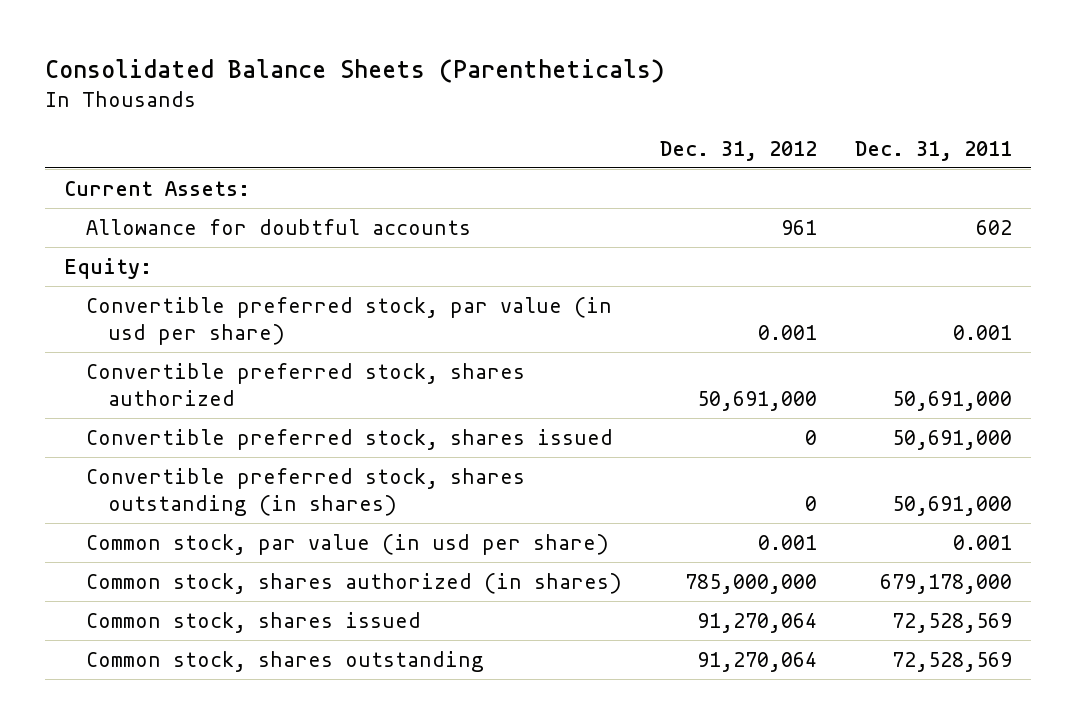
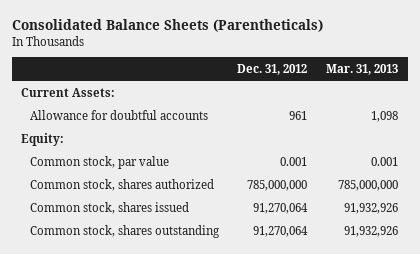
[855,140,1013,161] Dec. 31, 2011 -> none
none -> [326,63,399,75] Mar. 31, 2013
[86,296,613,346] Convertible preferred stock, par value (in usd per share) -> none
[86,362,526,407] Convertible preferred stock, shares authorized -> none
[86,428,614,450] Convertible preferred stock, shares issued -> none
[86,467,526,517] Convertible preferred stock, shares outstanding (in shares) -> none
[86,533,610,555] Common stock, par value (in usd per share) -> [29,155,169,169] Common stock, par value
[86,572,623,594] Common stock, shares authorized (in shares) -> [29,178,214,191] Common stock, shares authorized

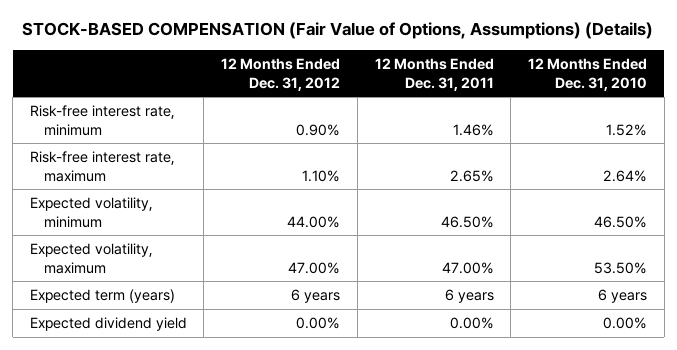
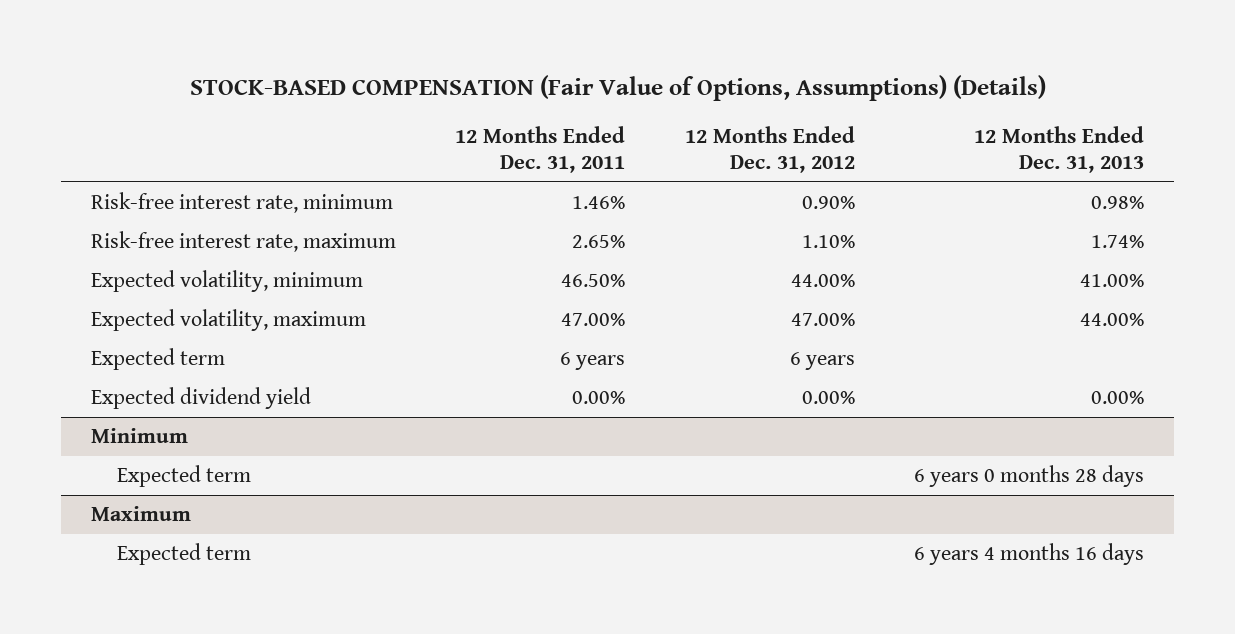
[527,58,647,91] 12 Months Ended Dec. 31, 2010 -> none
none -> [974,125,1145,173] 12 Months Ended Dec. 31, 2013
[29,288,175,303] Expected term (years) -> [90,348,225,371] Expected term
none -> [90,428,188,444] Minimum
none -> [117,465,252,488] Expected term
none -> [90,506,191,522] Maximum
none -> [117,543,252,566] Expected term

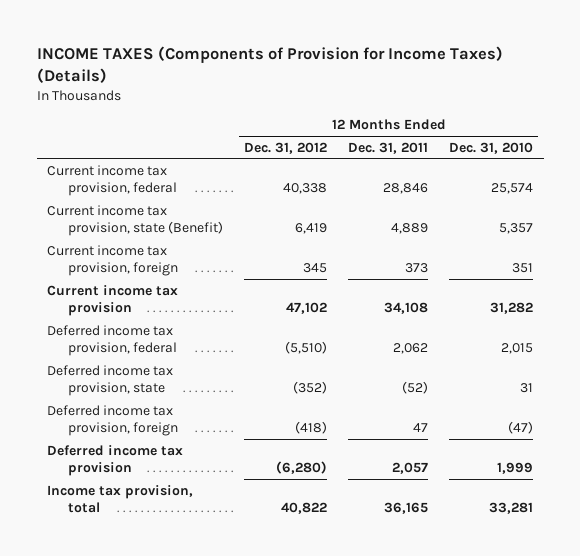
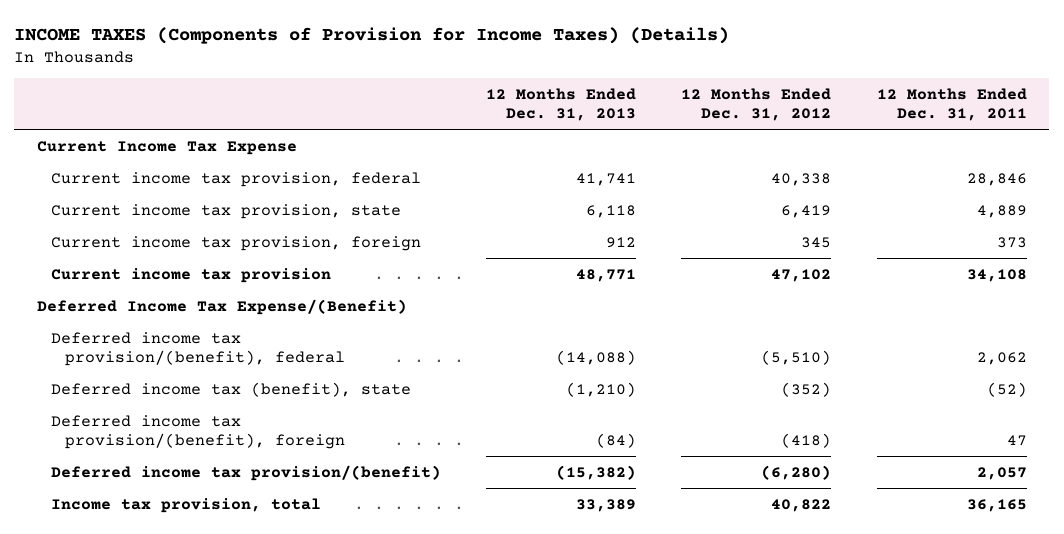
[449,141,534,154] Dec. 31, 2010 -> none
none -> [486,87,637,121] 12 Months Ended Dec. 31, 2013
none -> [36,140,297,155] Current Income Tax Expense
[47,204,224,237] Current income tax provision, state (Benefit) -> [50,203,401,219] Current income tax provision, state
none -> [36,298,407,315] Deferred Income Tax Expense/(Benefit)
[47,324,178,357] Deferred income tax provision, federal -> [50,331,345,366] Deferred income tax provision/(benefit), federal
[47,364,174,397] Deferred income tax provision, state -> [50,381,411,397] Deferred income tax (benefit), state
[47,404,179,437] Deferred income tax provision, foreign -> [50,414,345,449] Deferred income tax provision/(benefit), foreign
[47,444,184,477] Deferred income tax provision -> [50,464,441,481] Deferred income tax provision/(benefit)

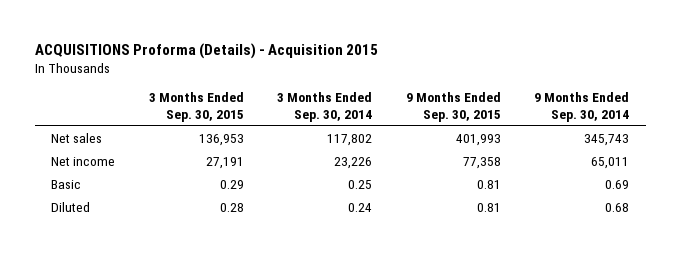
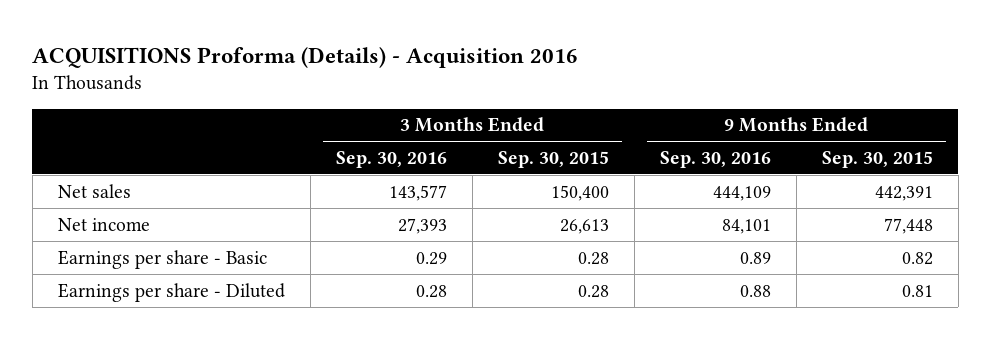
[34,43,378,60] ACQUISITIONS Proforma (Details) - Acquisition 2015 -> [32,46,579,68] ACQUISITIONS Proforma (Details) - Acquisition 2016
[277,92,373,122] 3 Months Ended Sep. 30, 2014 -> none
[534,92,630,122] 9 Months Ended Sep. 30, 2014 -> none
none -> [335,151,447,169] Sep. 30, 2016
none -> [659,151,771,169] Sep. 30, 2016
[198,134,244,147] 136,953 -> [550,184,609,201] 150,400
[455,134,501,147] 401,993 -> [874,185,933,201] 442,391
[205,157,244,170] 27,191 -> [559,218,609,234] 26,613
[462,157,501,170] 77,358 -> [883,217,933,234] 77,448
[51,180,82,190] Basic -> [57,249,267,269] Earnings per share - Basic
[219,180,244,190] 0.29 -> [577,251,609,265] 0.28
[476,180,501,190] 0.81 -> [901,251,933,265] 0.82
[51,202,91,213] Diluted -> [57,282,285,302] Earnings per share - Diluted

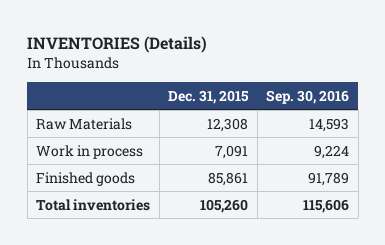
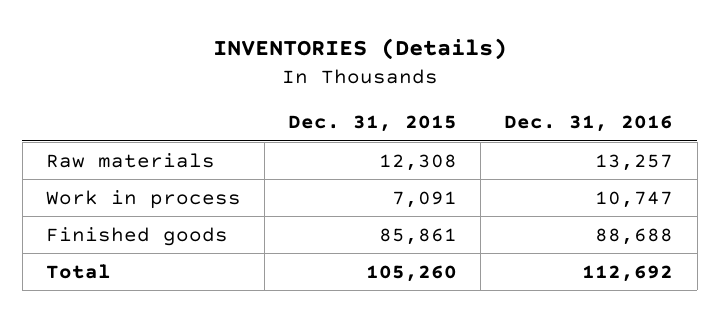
[266,89,350,104] Sep. 30, 2016 -> none
none -> [504,115,674,133] Dec. 31, 2016
[36,117,133,130] Raw Materials -> [46,152,216,168] Raw materials
[36,198,151,211] Total inventories -> [46,263,112,279] Total

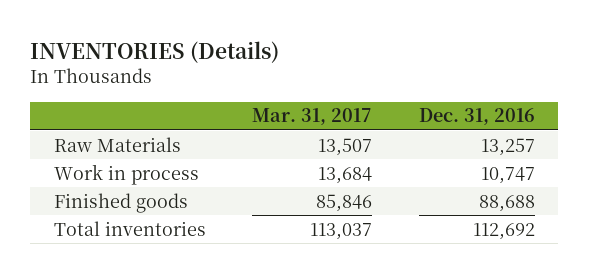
[288,115,458,133] Dec. 31, 2015 -> none
none -> [252,108,373,126] Mar. 31, 2017
[46,152,216,168] Raw materials -> [53,136,181,152] Raw Materials
[46,263,112,279] Total -> [53,220,206,236] Total inventories

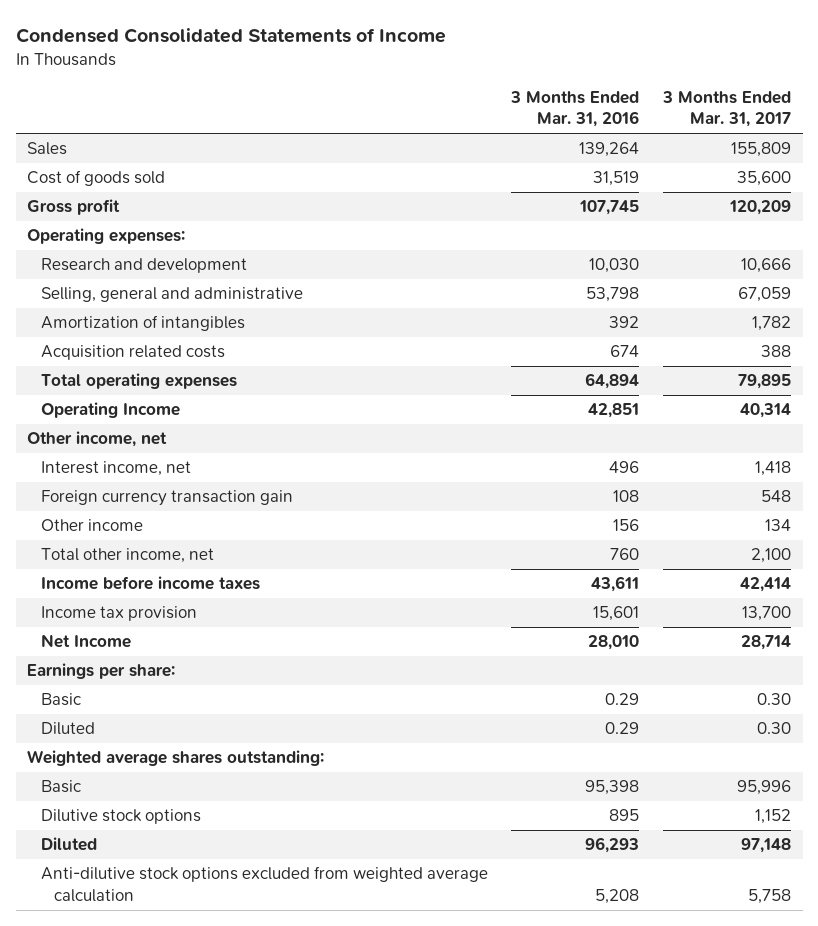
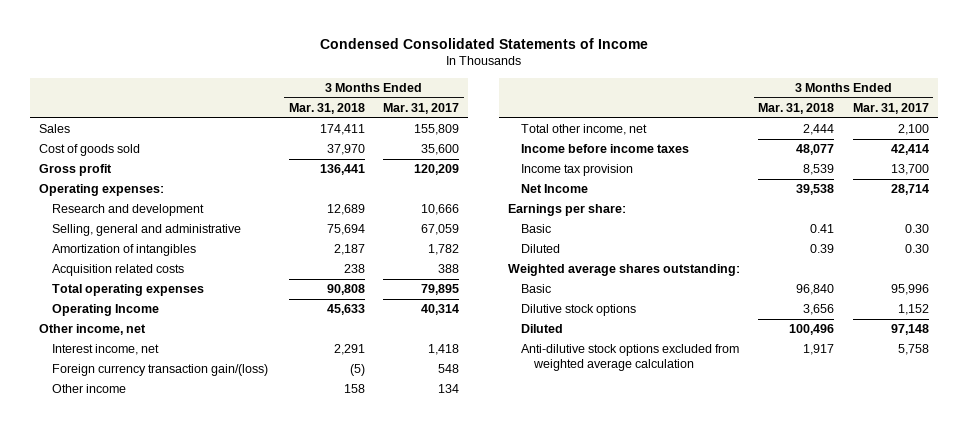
[510,90,640,128] 3 Months Ended Mar. 31, 2016 -> none
none -> [288,103,365,115] Mar. 31, 2018
[40,490,293,507] Foreign currency transaction gain -> [51,364,268,377] Foreign currency transaction gain/(loss)

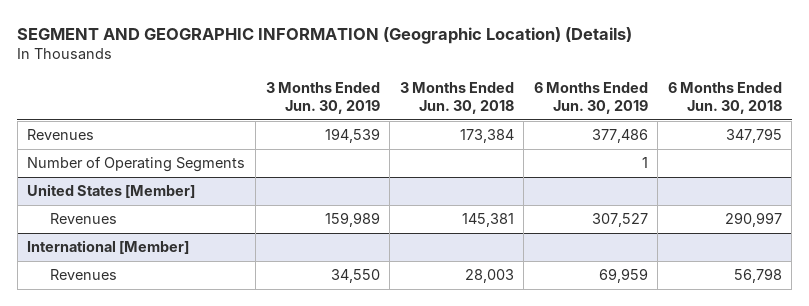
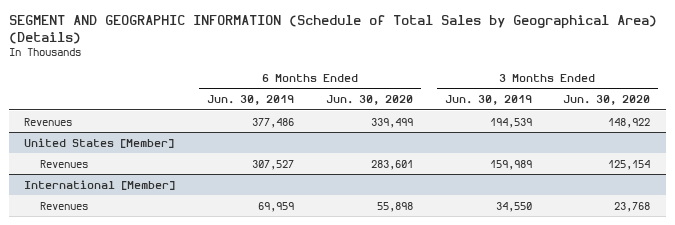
[17,26,633,44] SEGMENT AND GEOGRAPHIC INFORMATION (Geographic Location) (Details) -> [8,15,657,44] SEGMENT AND GEOGRAPHIC INFORMATION (Schedule of Total Sales by Geographical Area) (Details)
[399,82,514,114] 3 Months Ended Jun. 30, 2018 -> none
[667,82,782,114] 6 Months Ended Jun. 30, 2018 -> none
none -> [325,95,413,106] Jun. 30, 2020
none -> [563,95,651,106] Jun. 30, 2020
[27,156,246,173] Number of Operating Segments -> none

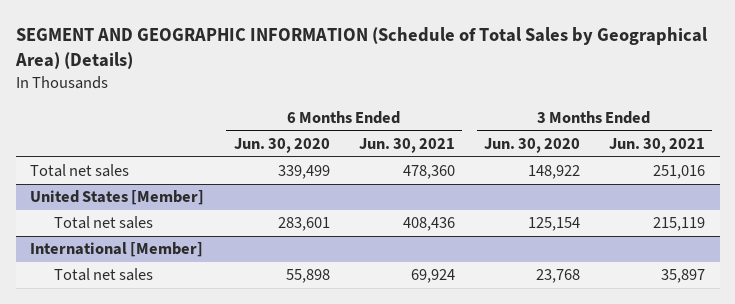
[207,95,295,106] Jun. 30, 2019 -> none
[444,95,532,106] Jun. 30, 2019 -> none
none -> [358,137,455,153] Jun. 30, 2021
none -> [608,137,705,153] Jun. 30, 2021
[24,117,73,126] Revenues -> [30,164,130,178] Total net sales
[39,159,88,168] Revenues -> [53,216,153,230] Total net sales
[39,201,88,210] Revenues -> [53,268,153,282] Total net sales

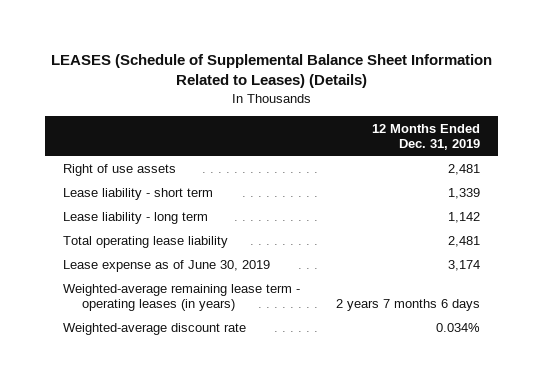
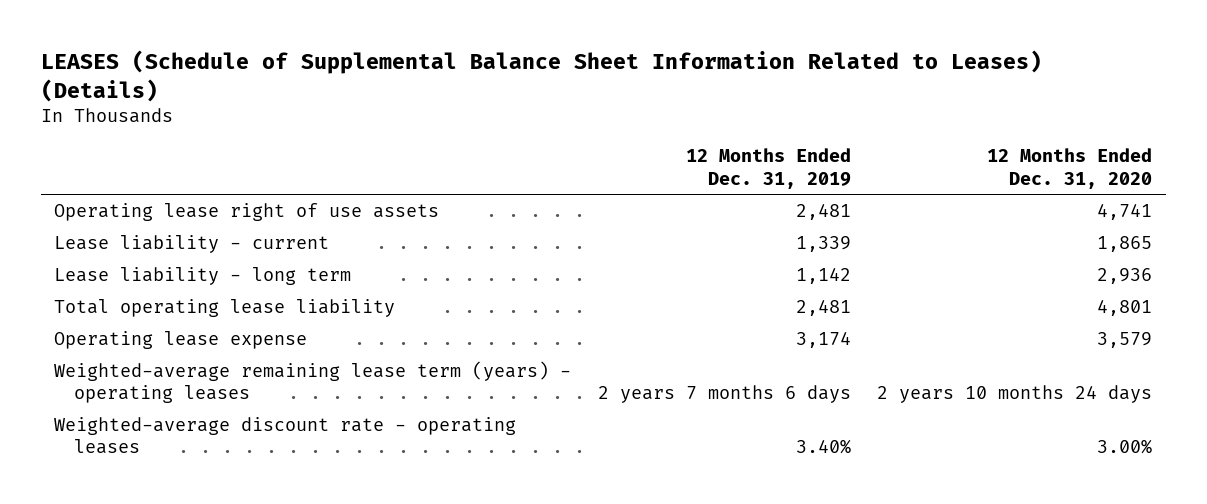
none -> [987,148,1153,189] 12 Months Ended Dec. 31, 2020
[63,163,177,176] Right of use assets -> [54,203,440,222] Operating lease right of use assets
[63,187,214,200] Lease liability - short term -> [54,235,330,254] Lease liability - current
[63,259,271,272] Lease expense as of June 30, 2019 -> [54,331,308,350] Operating lease expense
[63,283,301,311] Weighted-average remaining lease term - operating leases (in years) -> [54,361,572,404] Weighted-average remaining lease term (years) - operating leases
[63,322,247,335] Weighted-average discount rate -> [54,417,517,455] Weighted-average discount rate - operating leases
[436,322,481,332] 0.034% -> [795,439,851,455] 3.40%

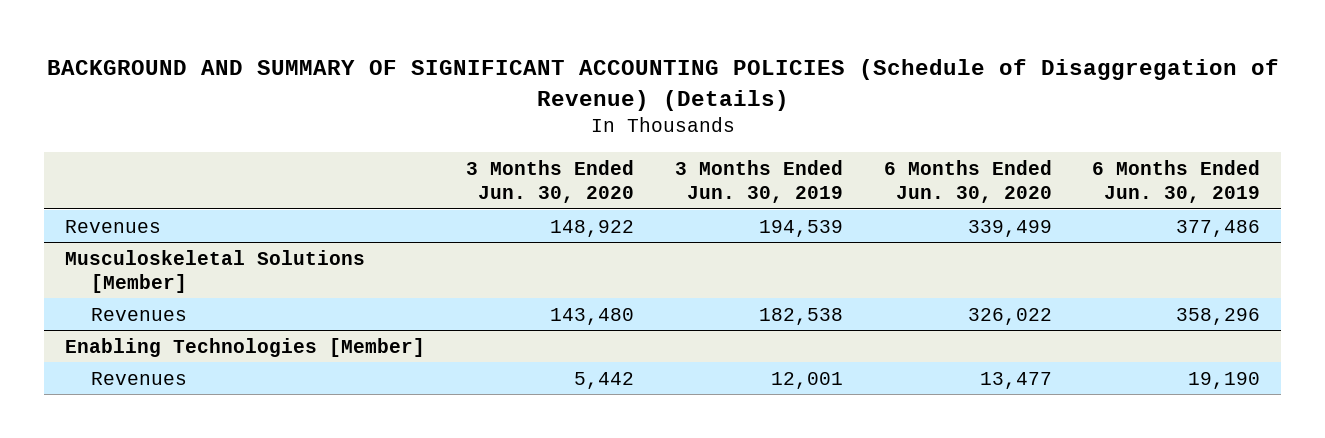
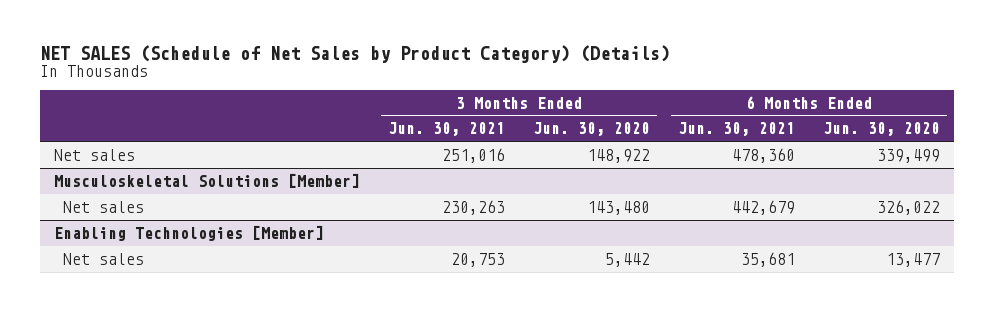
[46,59,1279,111] BACKGROUND AND SUMMARY OF SIGNIFICANT ACCOUNTING POLICIES (Schedule of Disaggregation of Revenue) (Details) -> [39,44,670,63] NET SALES (Schedule of Net Sales by Product Category) (Details)
[674,159,843,204] 3 Months Ended Jun. 30, 2019 -> none
[1092,159,1261,204] 6 Months Ended Jun. 30, 2019 -> none
none -> [387,122,505,137] Jun. 30, 2021
none -> [678,122,796,137] Jun. 30, 2021
[64,219,161,233] Revenues -> [53,148,135,161] Net sales
[91,307,188,321] Revenues -> [63,200,145,213] Net sales
[91,371,188,385] Revenues -> [63,252,145,265] Net sales

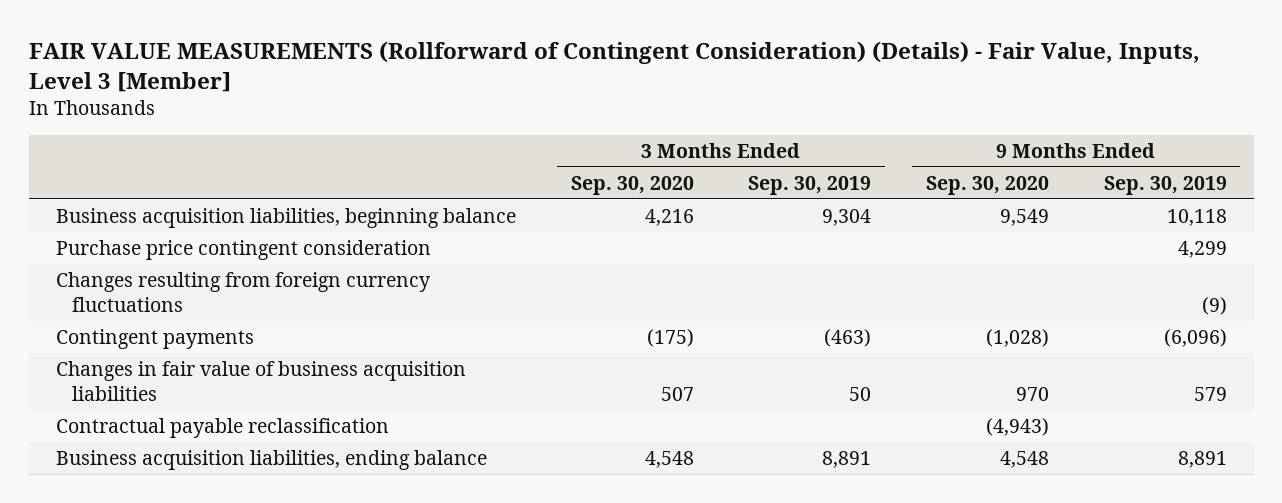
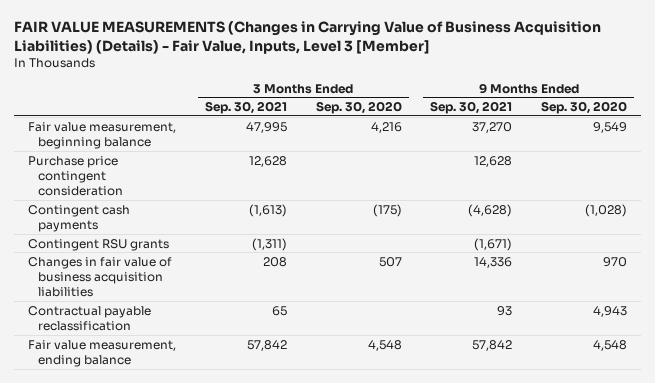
[28,40,1200,93] FAIR VALUE MEASUREMENTS (Rollforward of Contingent Consideration) (Details) - Fair Value, Inputs, Level 3 [Member] -> [13,21,601,54] FAIR VALUE MEASUREMENTS (Changes in Carrying Value of Business Acquisition Liabilities) (Details) - Fair Value, Inputs, Level 3 [Member]
[748,175,872,195] Sep. 30, 2019 -> none
[1103,175,1227,195] Sep. 30, 2019 -> none
none -> [204,100,287,114] Sep. 30, 2021
none -> [430,100,513,114] Sep. 30, 2021
[55,208,516,229] Business acquisition liabilities, beginning balance -> [28,121,177,149] Fair value measurement, beginning balance
[55,272,431,312] Changes resulting from foreign currency fluctuations -> none
[55,329,254,350] Contingent payments -> [28,204,131,232] Contingent cash payments
none -> [28,238,170,251] Contingent RSU grants
[985,418,1049,437] (4,943) -> [593,305,628,317] 4,943
[55,450,487,471] Business acquisition liabilities, ending balance -> [28,339,177,367] Fair value measurement, ending balance

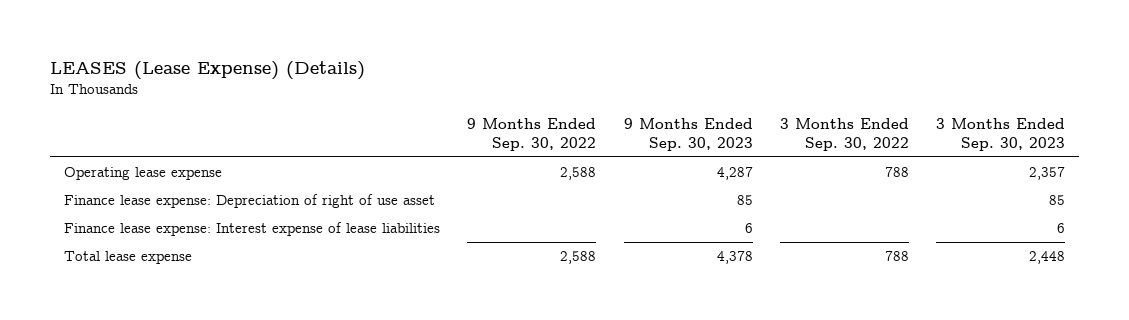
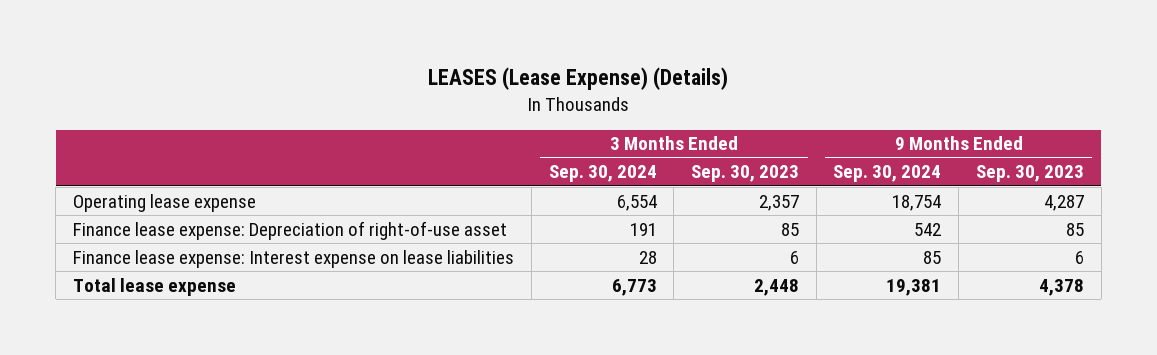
[467,117,597,151] 9 Months Ended Sep. 30, 2022 -> none
[779,117,909,151] 3 Months Ended Sep. 30, 2022 -> none
none -> [548,165,657,183] Sep. 30, 2024
none -> [833,165,942,183] Sep. 30, 2024
[64,194,436,209] Finance lease expense: Depreciation of right of use asset -> [73,220,508,240] Finance lease expense: Depreciation of right-of-use asset
[64,222,441,237] Finance lease expense: Interest expense of lease liabilities -> [73,249,515,268] Finance lease expense: Interest expense on lease liabilities

